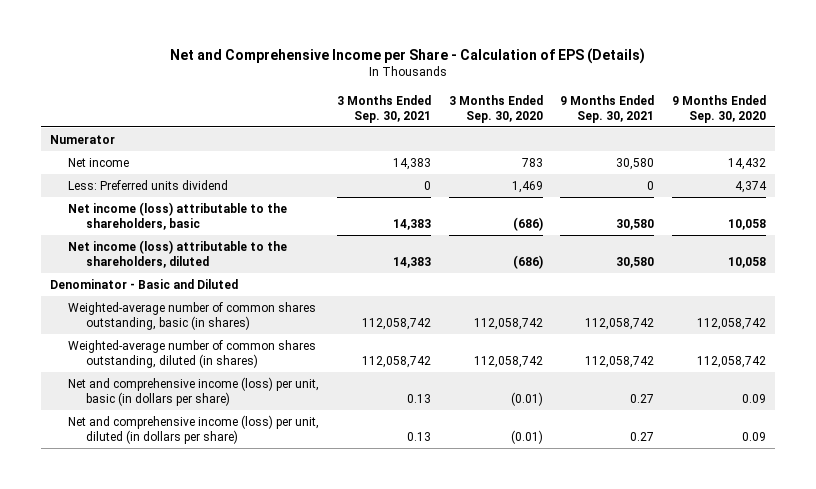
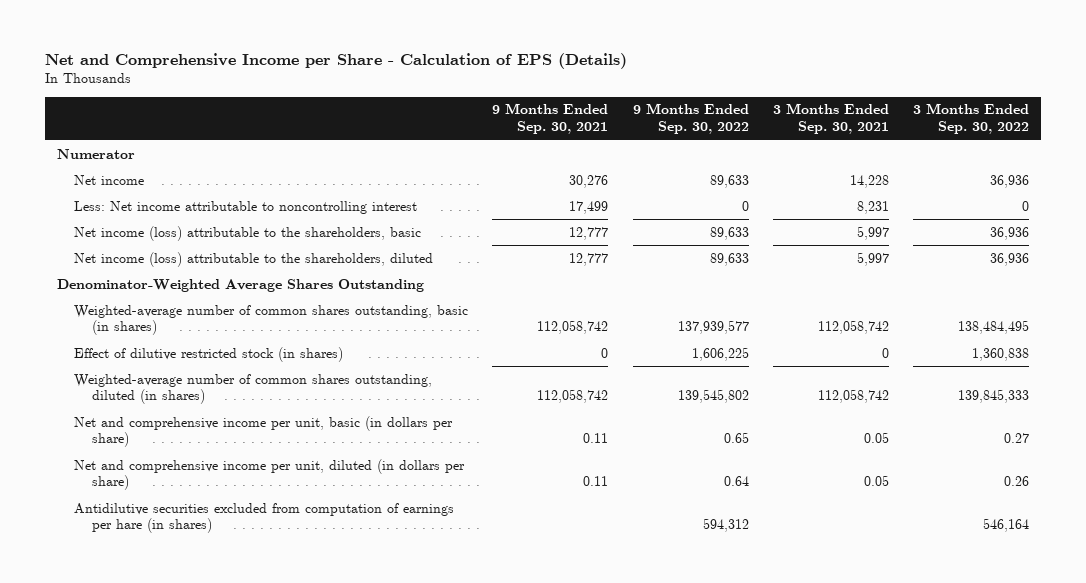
[448,94,543,123] 3 Months Ended Sep. 30, 2020 -> none
[672,94,767,123] 9 Months Ended Sep. 30, 2020 -> none
none -> [632,103,749,134] 9 Months Ended Sep. 30, 2022
none -> [912,103,1029,134] 3 Months Ended Sep. 30, 2022
[67,180,228,191] Less: Preferred units dividend -> none
[392,158,431,171] 14,383 -> [849,174,889,188] 14,228
[616,158,655,171] 30,580 -> [569,174,609,188] 30,276
none -> [74,200,418,214] Less: Net income attributable to noncontrolling interest
[392,219,431,231] 14,383 -> [856,225,889,240] 5,997
[616,219,655,231] 30,580 -> [569,226,609,240] 12,777
[392,257,431,269] 14,383 -> [856,251,889,266] 5,997
[616,257,655,269] 30,580 -> [569,252,609,266] 12,777
[49,279,238,290] Denominator - Basic and Diluted -> [56,278,424,292] Denominator-Weighted Average Shares Outstanding
none -> [74,346,344,362] Effect of dilutive restricted stock (in shares)
[67,377,319,407] Net and comprehensive income (loss) per unit, basic (in dollars per share) -> [74,415,454,448] Net and comprehensive income per unit, basic (in dollars per share)
[406,394,431,404] 0.13 -> [863,432,889,444] 0.05
[630,394,655,404] 0.27 -> [583,433,609,444] 0.11
[67,415,319,445] Net and comprehensive income (loss) per unit, diluted (in dollars per share) -> [74,458,466,491] Net and comprehensive income per unit, diluted (in dollars per share)
[406,432,431,442] 0.13 -> [863,475,889,487] 0.05
[630,432,655,442] 0.27 -> [583,476,609,487] 0.11
none -> [74,502,455,534] Antidilutive securities excluded from computation of earnings per hare (in shares)

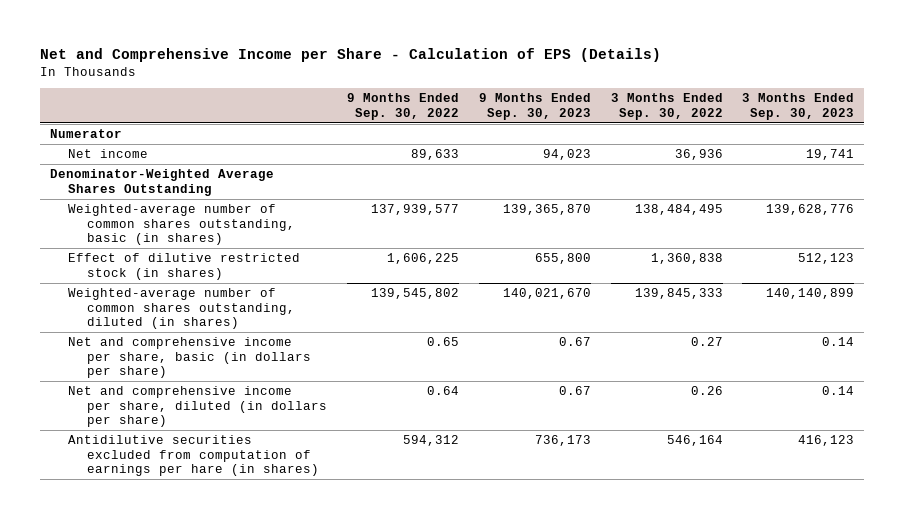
[492,103,609,134] 9 Months Ended Sep. 30, 2021 -> none
[772,103,889,134] 3 Months Ended Sep. 30, 2021 -> none
none -> [478,93,591,120] 9 Months Ended Sep. 30, 2023
none -> [742,93,855,120] 3 Months Ended Sep. 30, 2023
[74,200,418,214] Less: Net income attributable to noncontrolling interest -> none
[74,225,422,241] Net income (loss) attributable to the shareholders, basic -> none
[74,251,434,267] Net income (loss) attributable to the shareholders, diluted -> none
[74,415,454,448] Net and comprehensive income per unit, basic (in dollars per share) -> [68,337,312,378] Net and comprehensive income per share, basic (in dollars per share)
[74,458,466,491] Net and comprehensive income per unit, diluted (in dollars per share) -> [68,386,328,427] Net and comprehensive income per share, diluted (in dollars per share)

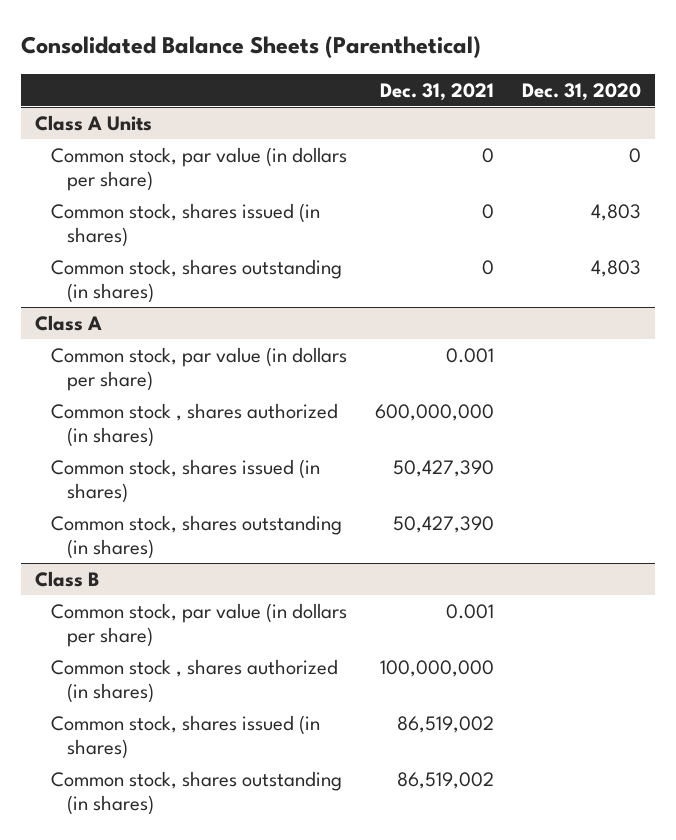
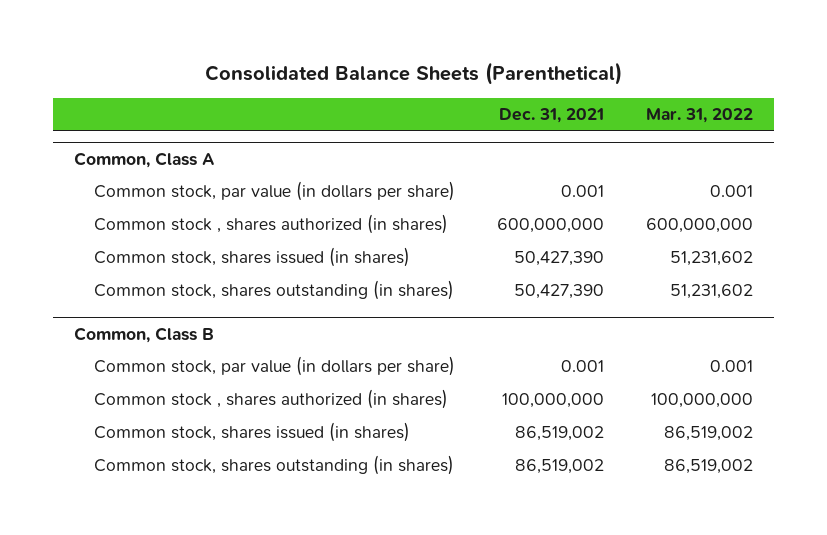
[521,82,641,101] Dec. 31, 2020 -> none
none -> [646,108,754,124] Mar. 31, 2022
[35,114,153,131] Class A Units -> none
[51,146,348,191] Common stock, par value (in dollars per share) -> none
[51,202,321,247] Common stock, shares issued (in shares) -> none
[51,258,343,303] Common stock, shares outstanding (in shares) -> none
[35,314,103,331] Class A -> [74,151,216,168] Common, Class A
[35,570,100,587] Class B -> [74,326,215,343] Common, Class B

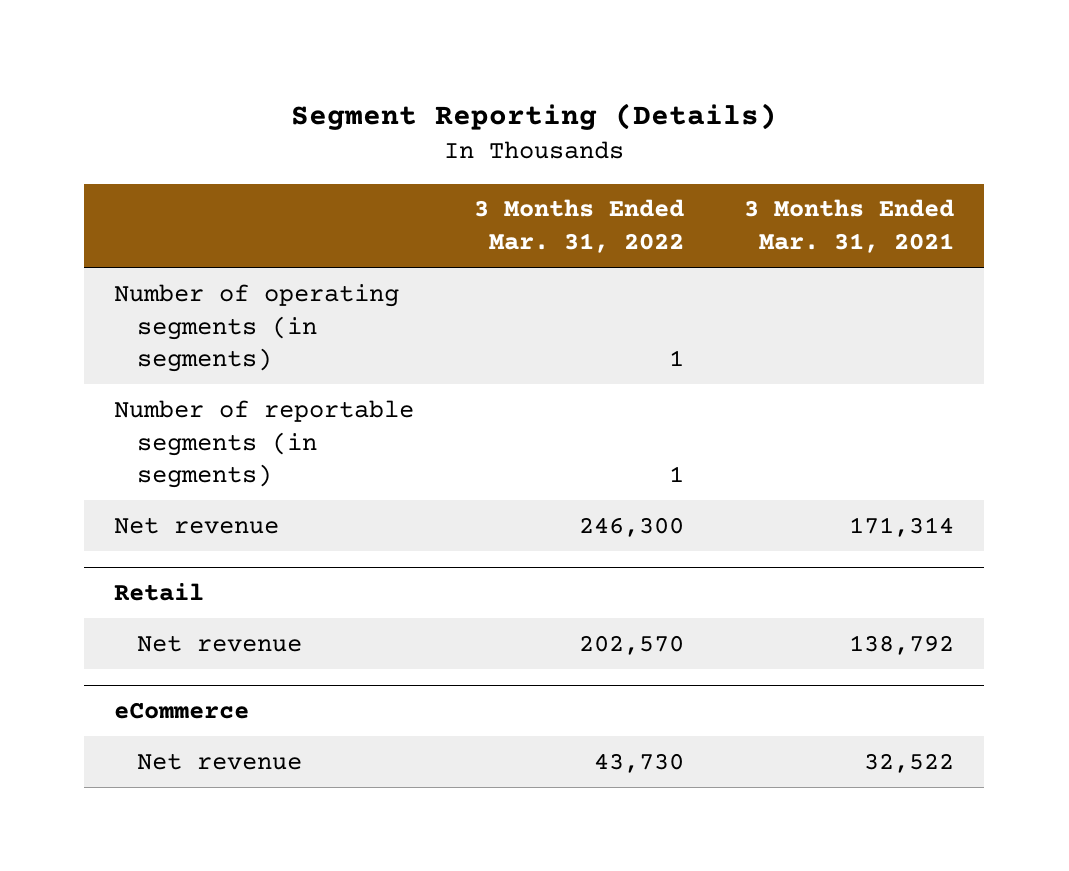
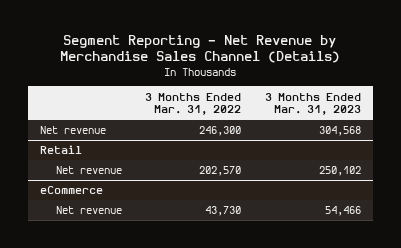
[291,102,778,130] Segment Reporting (Details) -> [60,34,341,64] Segment Reporting - Net Revenue by Merchandise Sales Channel (Details)
[744,199,955,254] 3 Months Ended Mar. 31, 2021 -> none
none -> [265,92,362,116] 3 Months Ended Mar. 31, 2023
[114,283,400,373] Number of operating segments (in segments) -> none
[114,399,415,489] Number of reportable segments (in segments) -> none

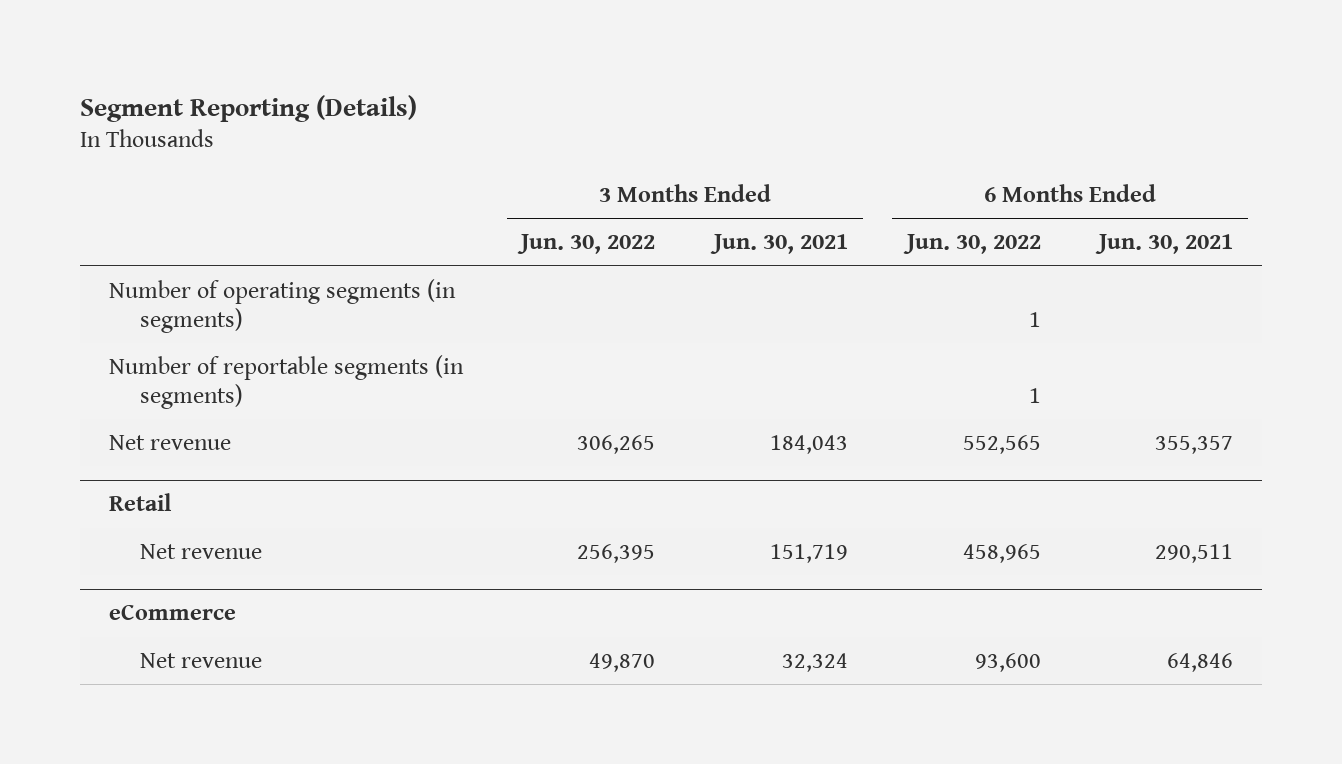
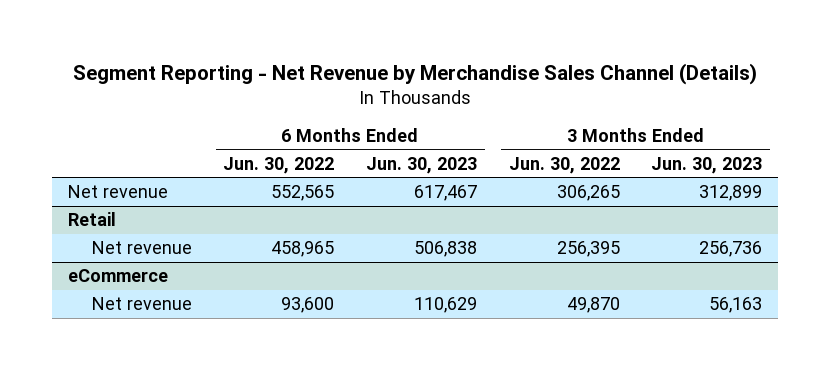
[79,94,417,122] Segment Reporting (Details) -> [73,62,758,85] Segment Reporting - Net Revenue by Merchandise Sales Channel (Details)
[709,234,848,255] Jun. 30, 2021 -> none
[1095,234,1234,255] Jun. 30, 2021 -> none
none -> [366,156,478,174] Jun. 30, 2023
none -> [651,156,763,174] Jun. 30, 2023
[108,278,456,333] Number of operating segments (in segments) -> none
[108,354,464,409] Number of reportable segments (in segments) -> none

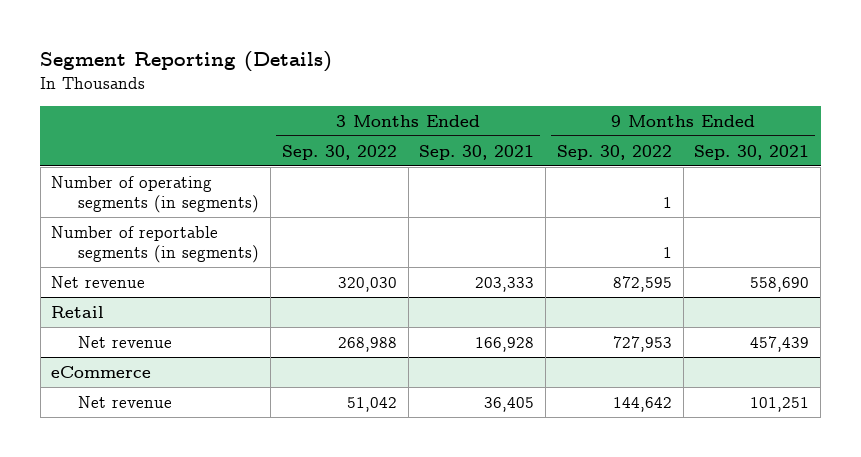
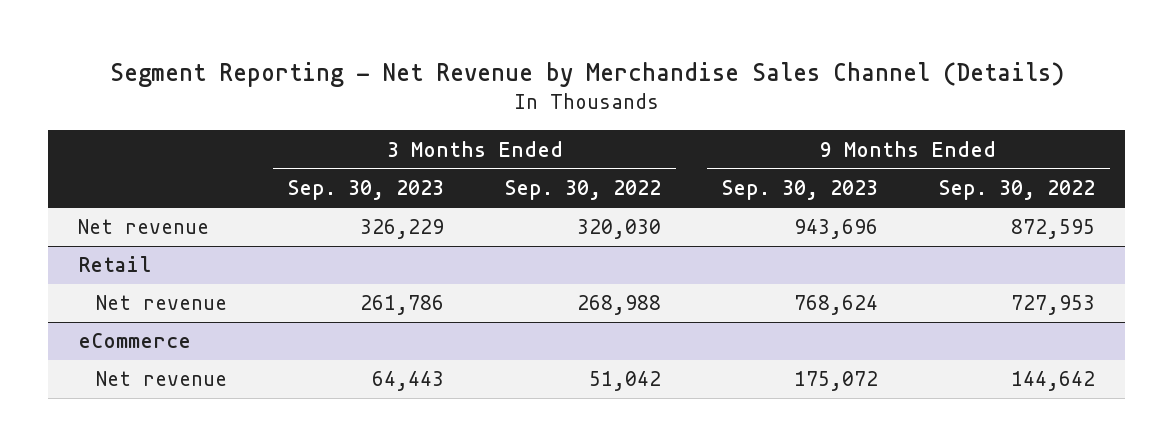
[40,51,333,73] Segment Reporting (Details) -> [109,61,1064,87] Segment Reporting - Net Revenue by Merchandise Sales Channel (Details)
[419,144,535,160] Sep. 30, 2021 -> none
[694,144,810,160] Sep. 30, 2021 -> none
none -> [288,180,445,201] Sep. 30, 2023
none -> [721,180,878,201] Sep. 30, 2023
[51,175,260,214] Number of operating segments (in segments) -> none
[51,225,260,264] Number of reportable segments (in segments) -> none

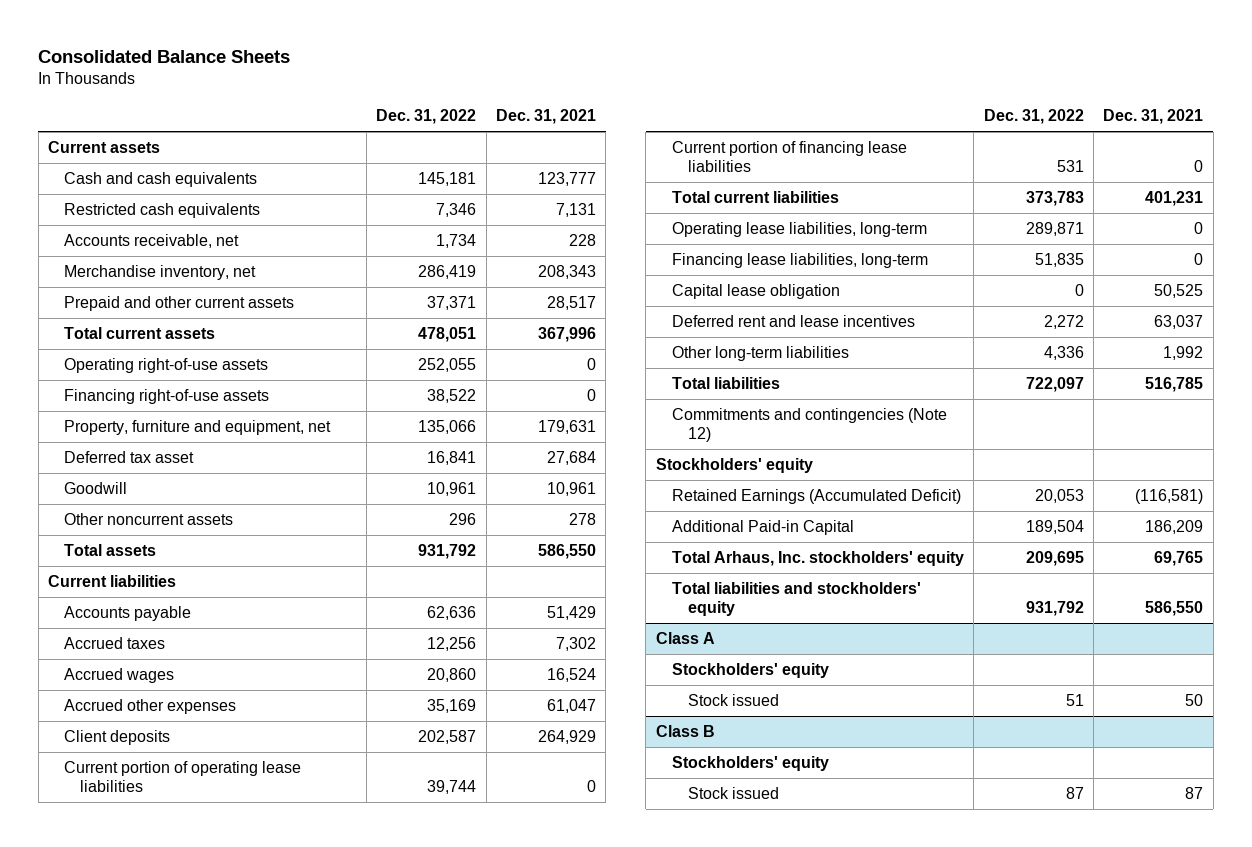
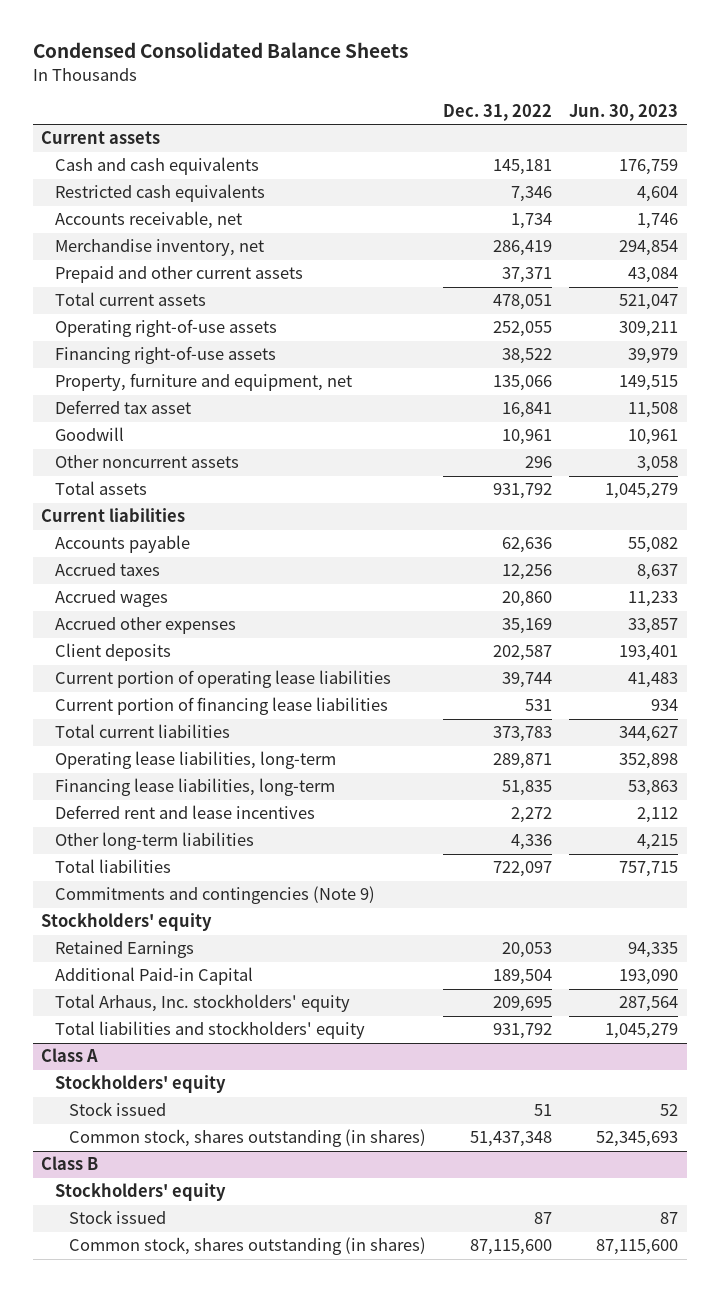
[38,49,291,63] Consolidated Balance Sheets -> [32,42,408,59] Condensed Consolidated Balance Sheets
[495,109,596,125] Dec. 31, 2021 -> none
none -> [569,103,679,121] Jun. 30, 2023
[671,284,840,300] Capital lease obligation -> none
[671,408,947,442] Commitments and contingencies (Note 12) -> [55,886,376,905] Commitments and contingencies (Note 9)
[671,489,961,505] Retained Earnings (Accumulated Deficit) -> [55,941,195,959] Retained Earnings
none -> [68,1129,426,1148] Common stock, shares outstanding (in shares)
none -> [68,1237,426,1256] Common stock, shares outstanding (in shares)

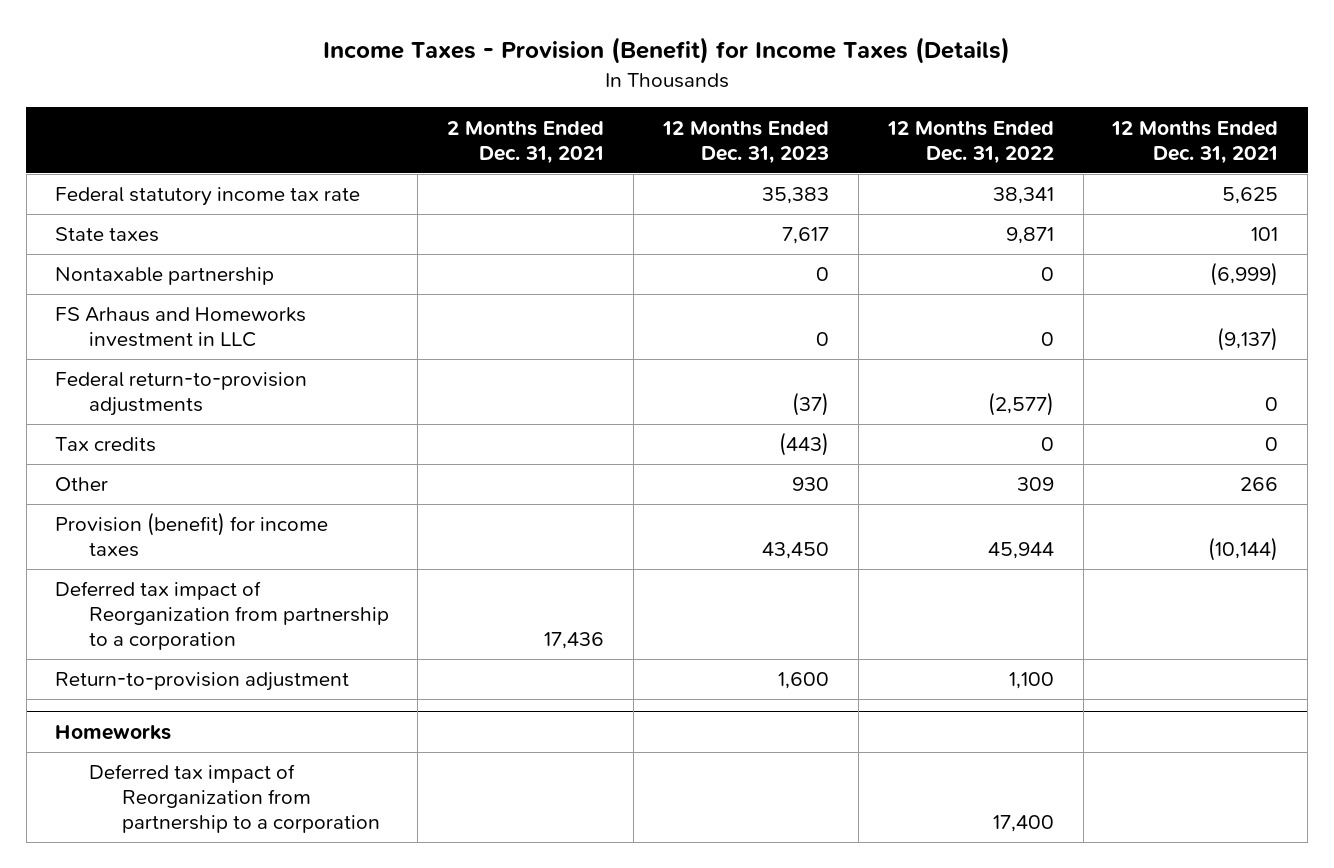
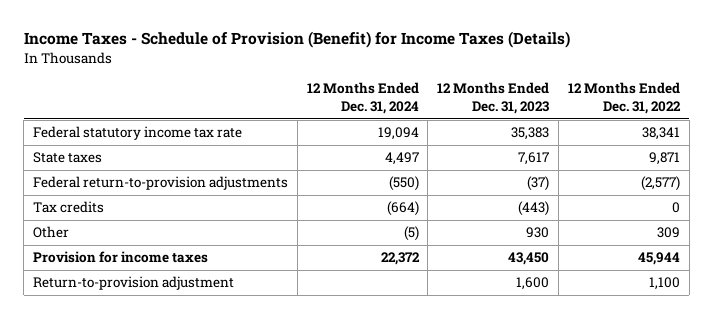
[322,37,1010,65] Income Taxes - Provision (Benefit) for Income Taxes (Details) -> [23,31,570,49] Income Taxes - Schedule of Provision (Benefit) for Income Taxes (Details)
[447,119,605,164] 2 Months Ended Dec. 31, 2021 -> none
[1111,119,1279,164] 12 Months Ended Dec. 31, 2021 -> none
none -> [306,82,419,114] 12 Months Ended Dec. 31, 2024
[55,267,275,286] Nontaxable partnership -> none
[55,307,307,348] FS Arhaus and Homeworks investment in LLC -> none
[55,581,389,651] Deferred tax impact of Reorganization from partnership to a corporation -> none
[55,512,329,558] Provision (benefit) for income taxes -> [32,251,208,264] Provision for income taxes
[55,724,172,740] Homeworks -> none
[88,764,380,834] Deferred tax impact of Reorganization from partnership to a corporation -> none

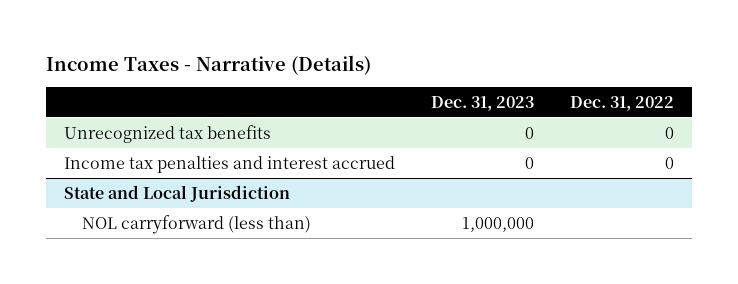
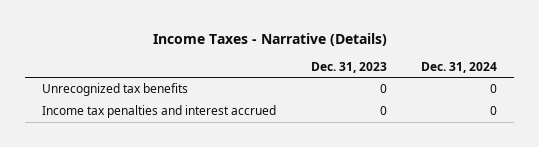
[570,95,675,111] Dec. 31, 2022 -> none
none -> [421,61,498,73] Dec. 31, 2024
[63,184,290,202] State and Local Jurisdiction -> none
[82,214,312,234] NOL carryforward (less than) -> none

